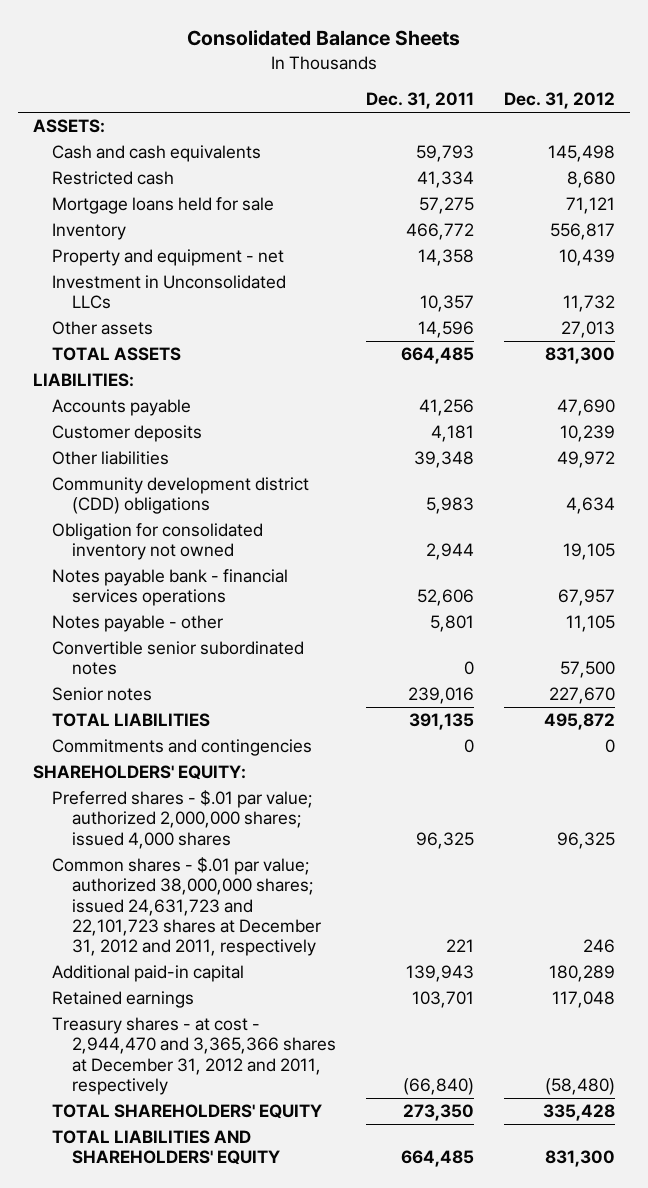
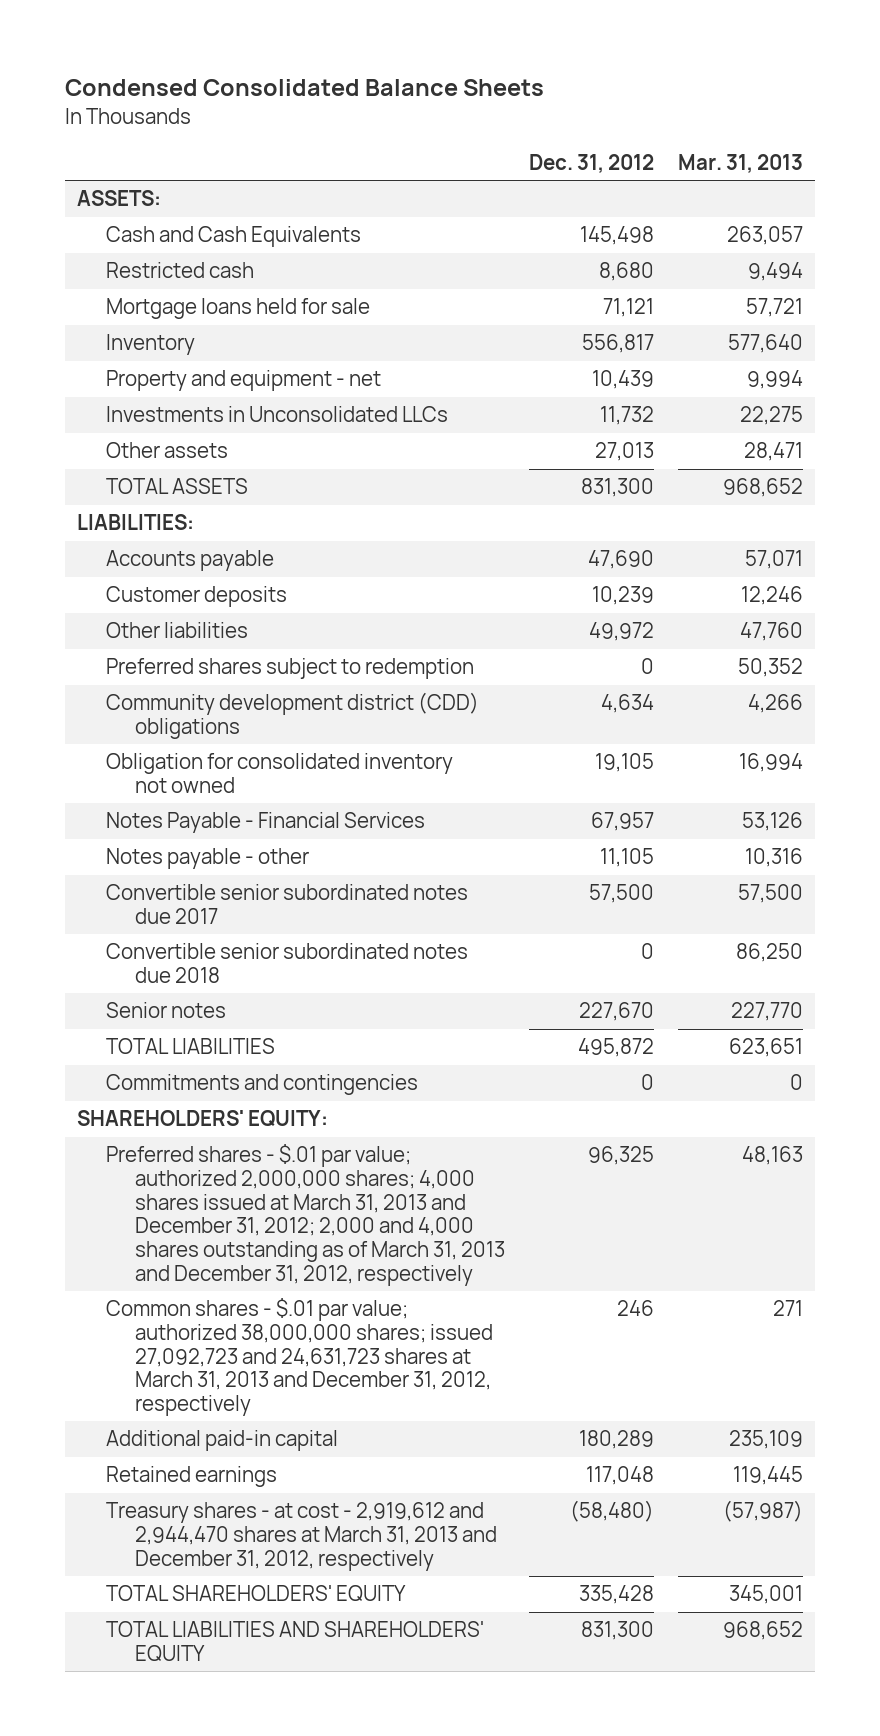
[187,30,461,47] Consolidated Balance Sheets -> [64,79,544,97] Condensed Consolidated Balance Sheets
[366,92,475,110] Dec. 31, 2011 -> none
none -> [678,153,804,173] Mar. 31, 2013
[52,145,262,163] Cash and cash equivalents -> [105,226,361,248] Cash and Cash Equivalents
[52,275,287,310] Investment in Unconsolidated LLCs -> [105,406,448,423] Investments in Unconsolidated LLCs
none -> [105,658,474,680] Preferred shares subject to redemption
[52,569,289,607] Notes payable bank - financial services operations -> [105,812,425,834] Notes Payable - Financial Services
[52,641,305,676] Convertible senior subordinated notes -> [105,884,468,924] Convertible senior subordinated notes due 2017
none -> [105,943,468,983] Convertible senior subordinated notes due 2018
[52,790,313,849] Preferred shares - $.01 par value; authorized 2,000,000 shares; issued 4,000 shares -> [105,1144,505,1286] Preferred shares - $.01 par value; authorized 2,000,000 shares; 4,000 shares issued at March 31, 2013 and December 31, 2012; 2,000 and 4,000 shares outstanding as of March 31, 2013 and December 31, 2012, respectively
[52,857,321,957] Common shares - $.01 par value; authorized 38,000,000 shares; issued 24,631,723 and 22,101,723 shares at December 31, 2012 and 2011, respectively -> [105,1298,493,1416] Common shares - $.01 par value; authorized 38,000,000 shares; issued 27,092,723 and 24,631,723 shares at March 31, 2013 and December 31, 2012, respectively
[52,1017,336,1096] Treasury shares - at cost - 2,944,470 and 3,365,366 shares at December 31, 2012 and 2011, respectively -> [105,1502,497,1571] Treasury shares - at cost - 2,919,612 and 2,944,470 shares at March 31, 2013 and December 31, 2012, respectively

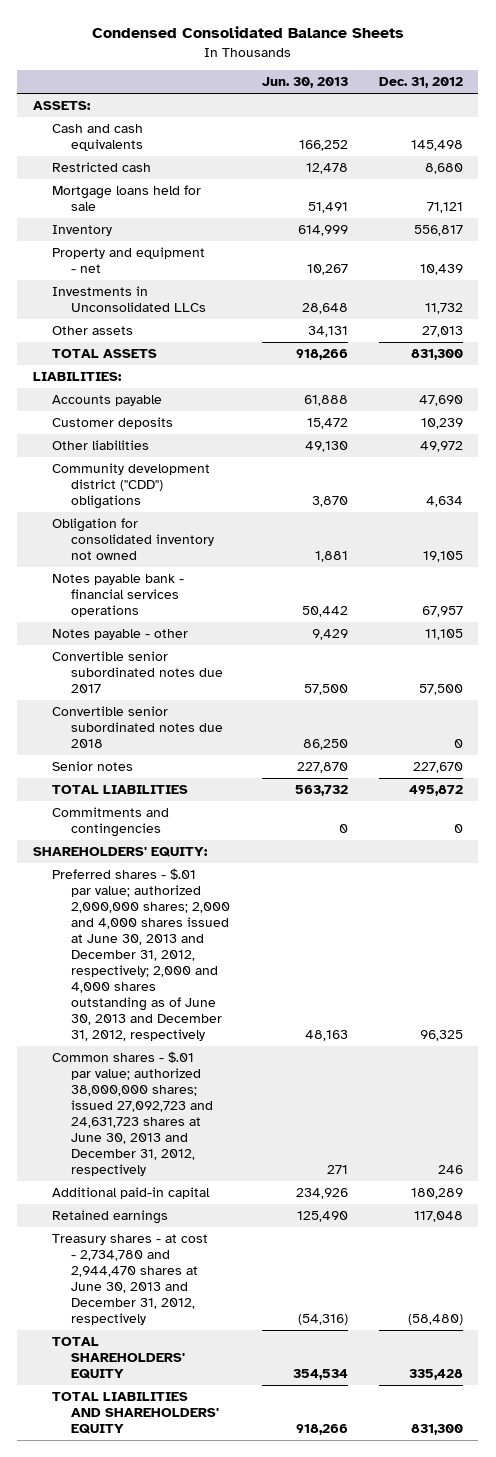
[678,153,804,173] Mar. 31, 2013 -> none
none -> [261,77,348,89] Jun. 30, 2013
[105,226,361,248] Cash and Cash Equivalents -> [52,124,144,152] Cash and cash equivalents
[105,658,474,680] Preferred shares subject to redemption -> none
[105,692,479,739] Community development district (CDD) obligations -> [52,463,211,510] Community development district ("CDD") obligations
[105,812,425,834] Notes Payable - Financial Services -> [52,574,185,618] Notes payable bank - financial services operations
[105,1144,505,1286] Preferred shares - $.01 par value; authorized 2,000,000 shares; 4,000 shares issued at March 31, 2013 and December 31, 2012; 2,000 and 4,000 shares outstanding as of March 31, 2013 and December 31, 2012, respectively -> [52,868,231,1042] Preferred shares - $.01 par value; authorized 2,000,000 shares; 2,000 and 4,000 shares issued at June 30, 2013 and December 31, 2012, respectively; 2,000 and 4,000 shares outstanding as of June 30, 2013 and December 31, 2012, respectively
[105,1298,493,1416] Common shares - $.01 par value; authorized 38,000,000 shares; issued 27,092,723 and 24,631,723 shares at March 31, 2013 and December 31, 2012, respectively -> [52,1051,214,1177] Common shares - $.01 par value; authorized 38,000,000 shares; issued 27,092,723 and 24,631,723 shares at June 30, 2013 and December 31, 2012, respectively
[105,1502,497,1571] Treasury shares - at cost - 2,919,612 and 2,944,470 shares at March 31, 2013 and December 31, 2012, respectively -> [52,1234,209,1326] Treasury shares - at cost - 2,734,780 and 2,944,470 shares at June 30, 2013 and December 31, 2012, respectively

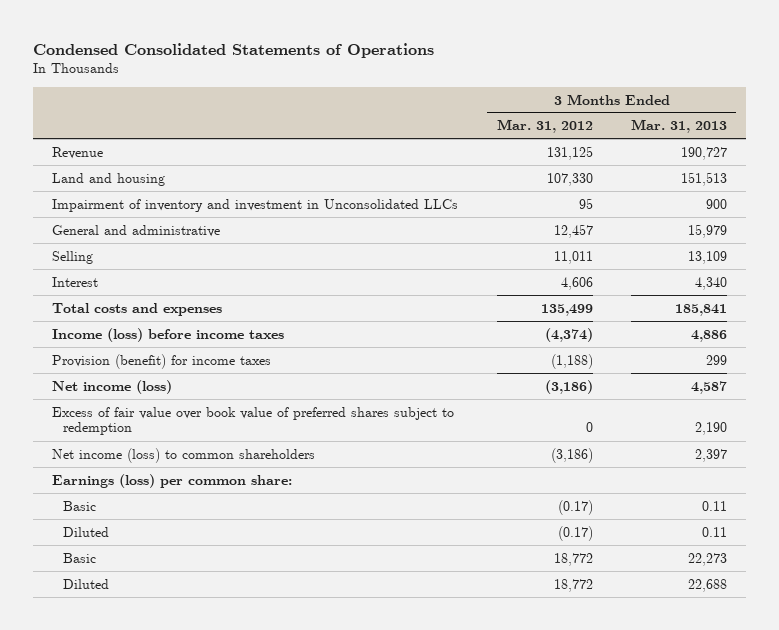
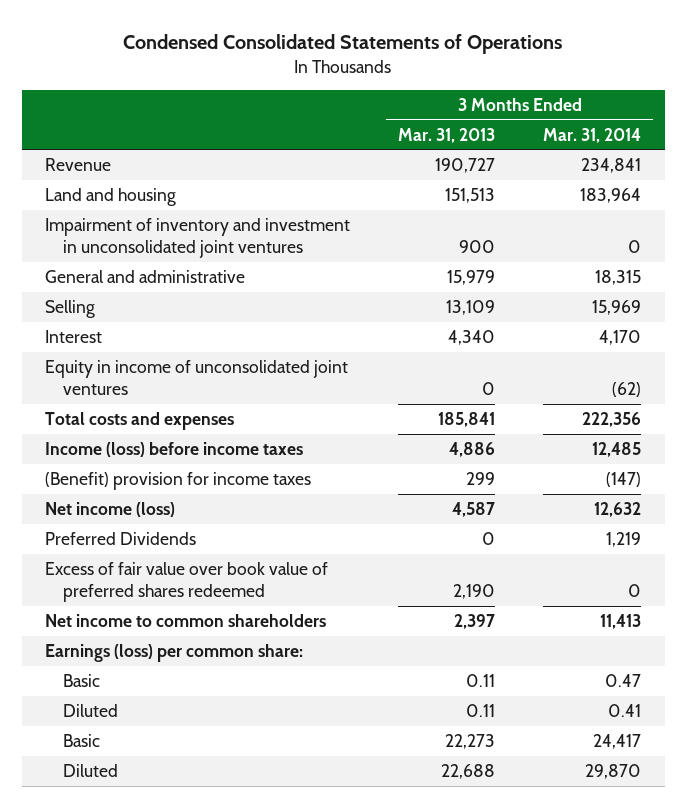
[496,119,593,134] Mar. 31, 2012 -> none
none -> [543,127,642,143] Mar. 31, 2014
[52,198,459,212] Impairment of inventory and investment in Unconsolidated LLCs -> [45,217,351,259] Impairment of inventory and investment in unconsolidated joint ventures
none -> [45,359,349,396] Equity in income of unconsolidated joint ventures
[52,353,272,369] Provision (benefit) for income taxes -> [45,471,312,490] (Benefit) provision for income taxes
none -> [45,531,197,545] Preferred Dividends
[52,406,455,436] Excess of fair value over book value of preferred shares subject to redemption -> [45,561,329,603] Excess of fair value over book value of preferred shares redeemed
[52,447,316,463] Net income (loss) to common shareholders -> [45,613,327,627] Net income to common shareholders

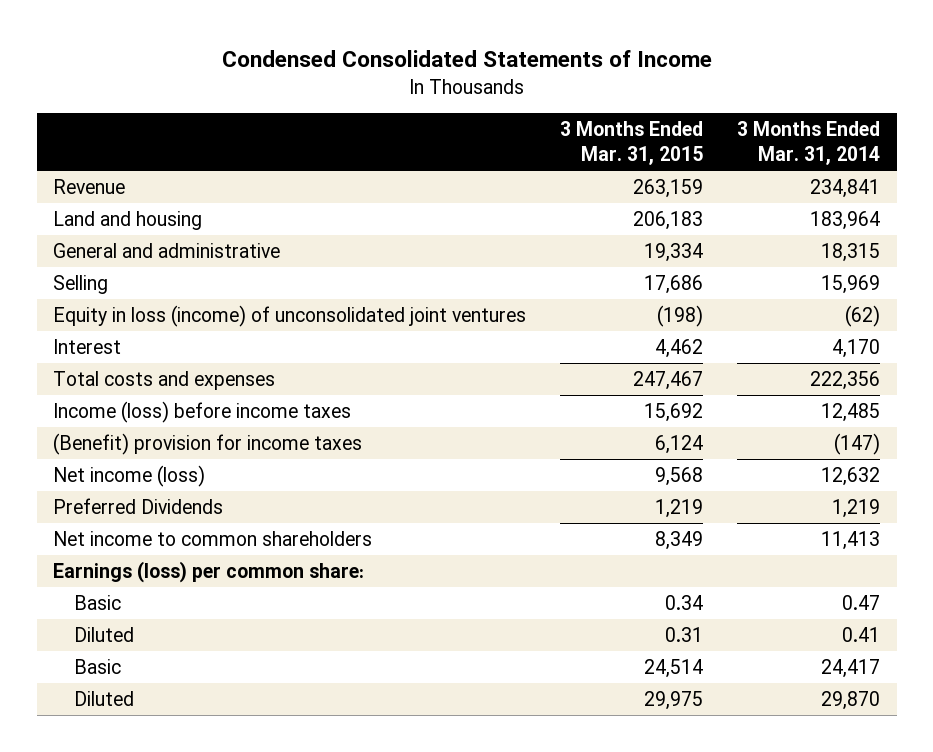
[123,33,563,54] Condensed Consolidated Statements of Operations -> [221,50,712,68] Condensed Consolidated Statements of Income
[398,127,496,143] Mar. 31, 2013 -> none
none -> [560,121,704,166] 3 Months Ended Mar. 31, 2015
[45,217,351,259] Impairment of inventory and investment in unconsolidated joint ventures -> none
none -> [53,304,527,327] Equity in loss (income) of unconsolidated joint ventures
[45,359,349,396] Equity in income of unconsolidated joint ventures -> none
[45,561,329,603] Excess of fair value over book value of preferred shares redeemed -> none

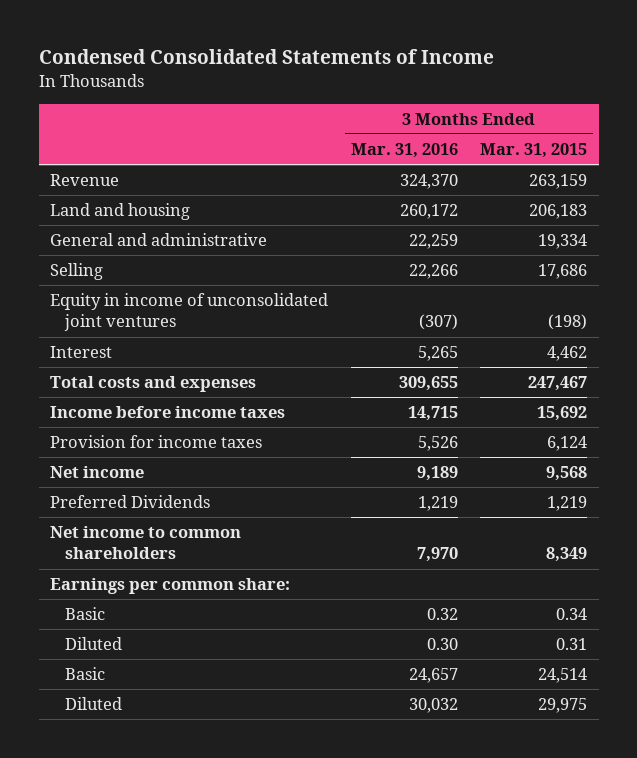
[736,121,880,166] 3 Months Ended Mar. 31, 2014 -> none
none -> [350,143,458,159] Mar. 31, 2016
[53,304,527,327] Equity in loss (income) of unconsolidated joint ventures -> [49,293,328,332] Equity in income of unconsolidated joint ventures
[53,400,352,423] Income (loss) before income taxes -> [49,406,285,419] Income before income taxes
[53,432,363,455] (Benefit) provision for income taxes -> [49,435,262,449] Provision for income taxes
[53,464,206,487] Net income (loss) -> [49,466,144,479] Net income
[53,560,365,583] Earnings (loss) per common share: -> [49,578,290,595] Earnings per common share:

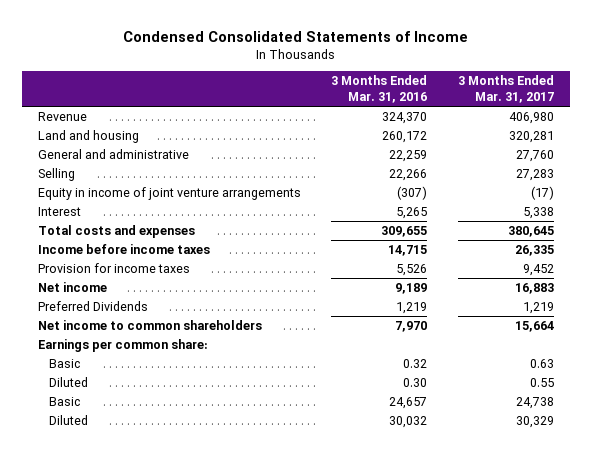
[480,143,588,159] Mar. 31, 2015 -> none
none -> [458,75,555,103] 3 Months Ended Mar. 31, 2017
[49,293,328,332] Equity in income of unconsolidated joint ventures -> [37,187,301,201] Equity in income of joint venture arrangements

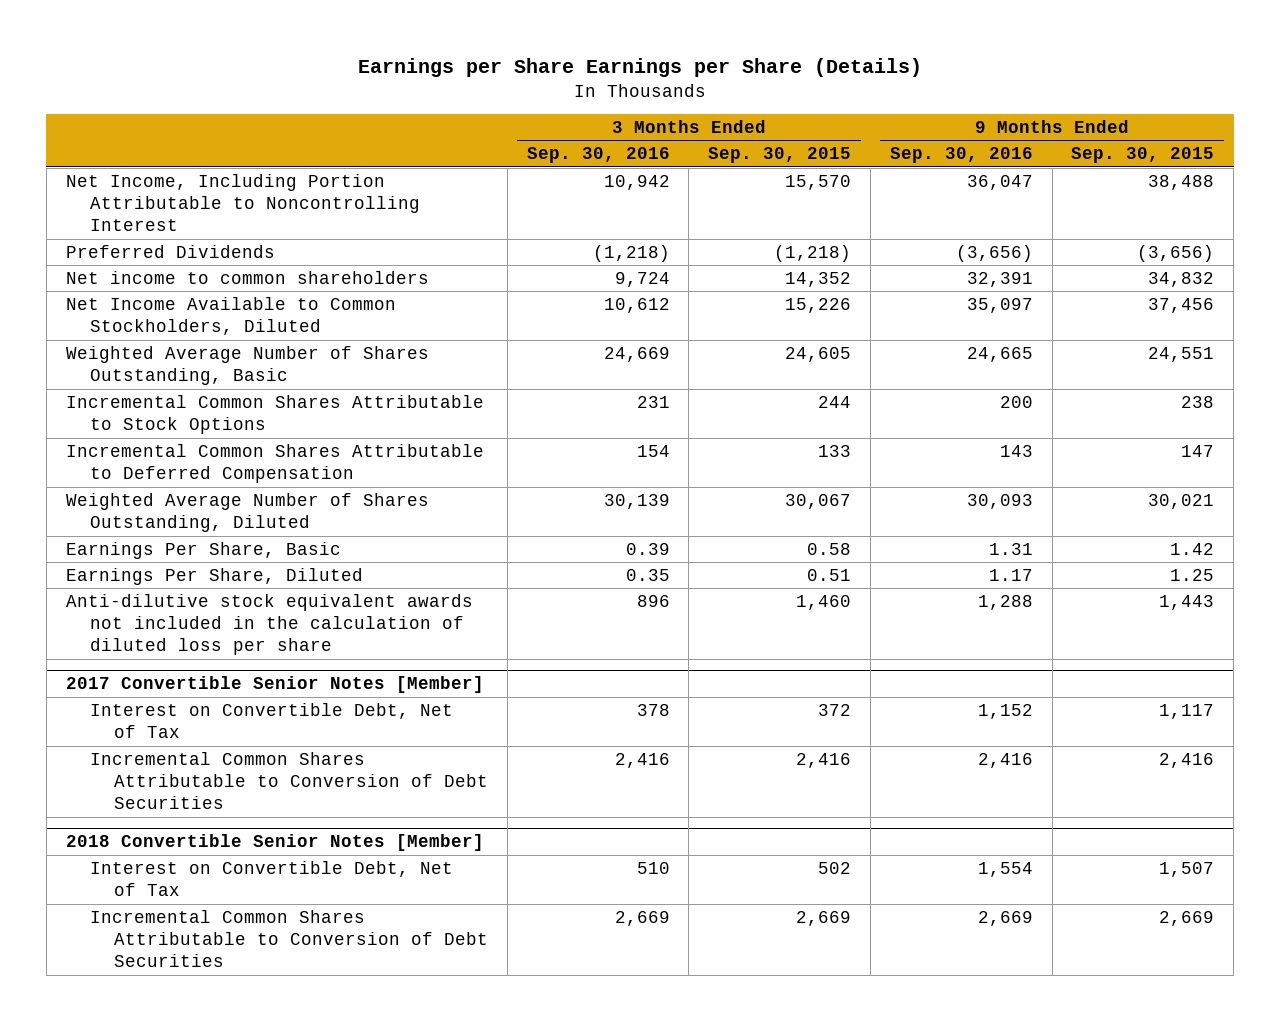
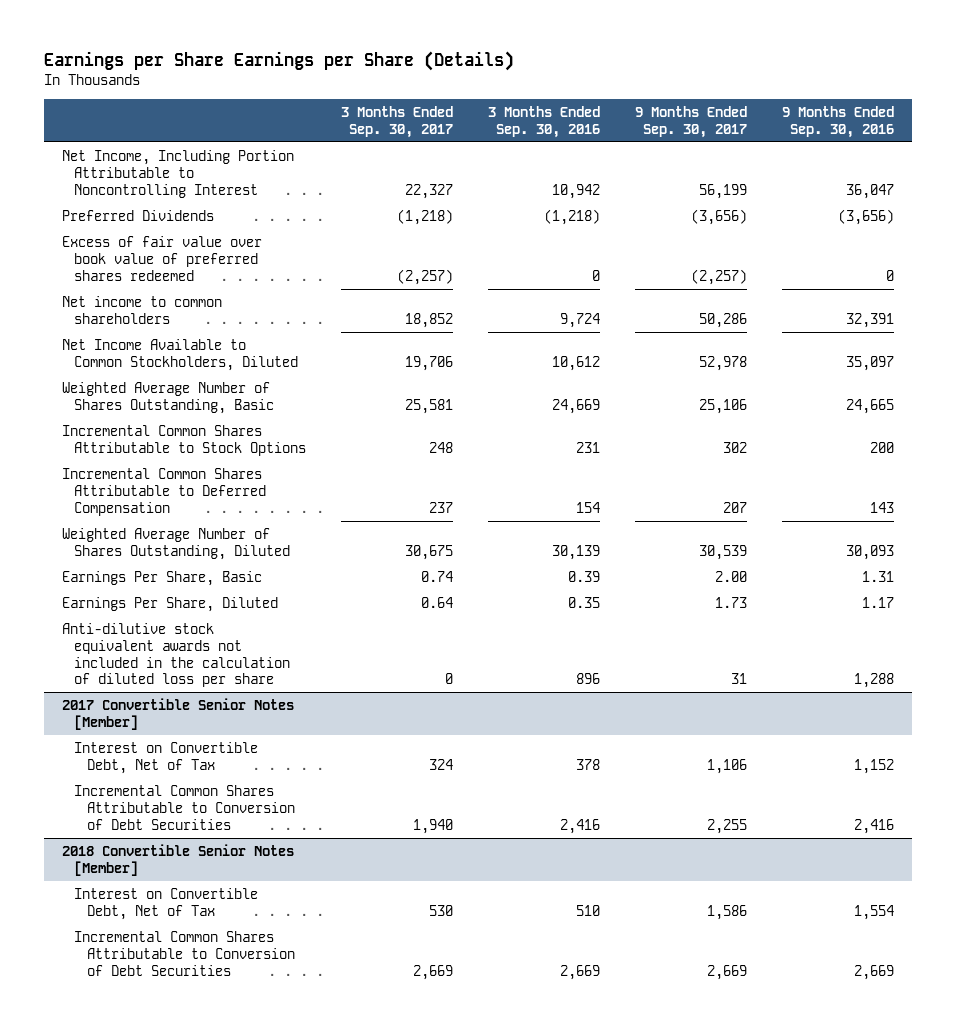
[708,147,852,164] Sep. 30, 2015 -> none
[1071,147,1215,164] Sep. 30, 2015 -> none
none -> [341,106,454,139] 3 Months Ended Sep. 30, 2017
none -> [635,106,748,139] 9 Months Ended Sep. 30, 2017
none -> [61,235,262,281] Excess of fair value over book value of preferred shares redeemed

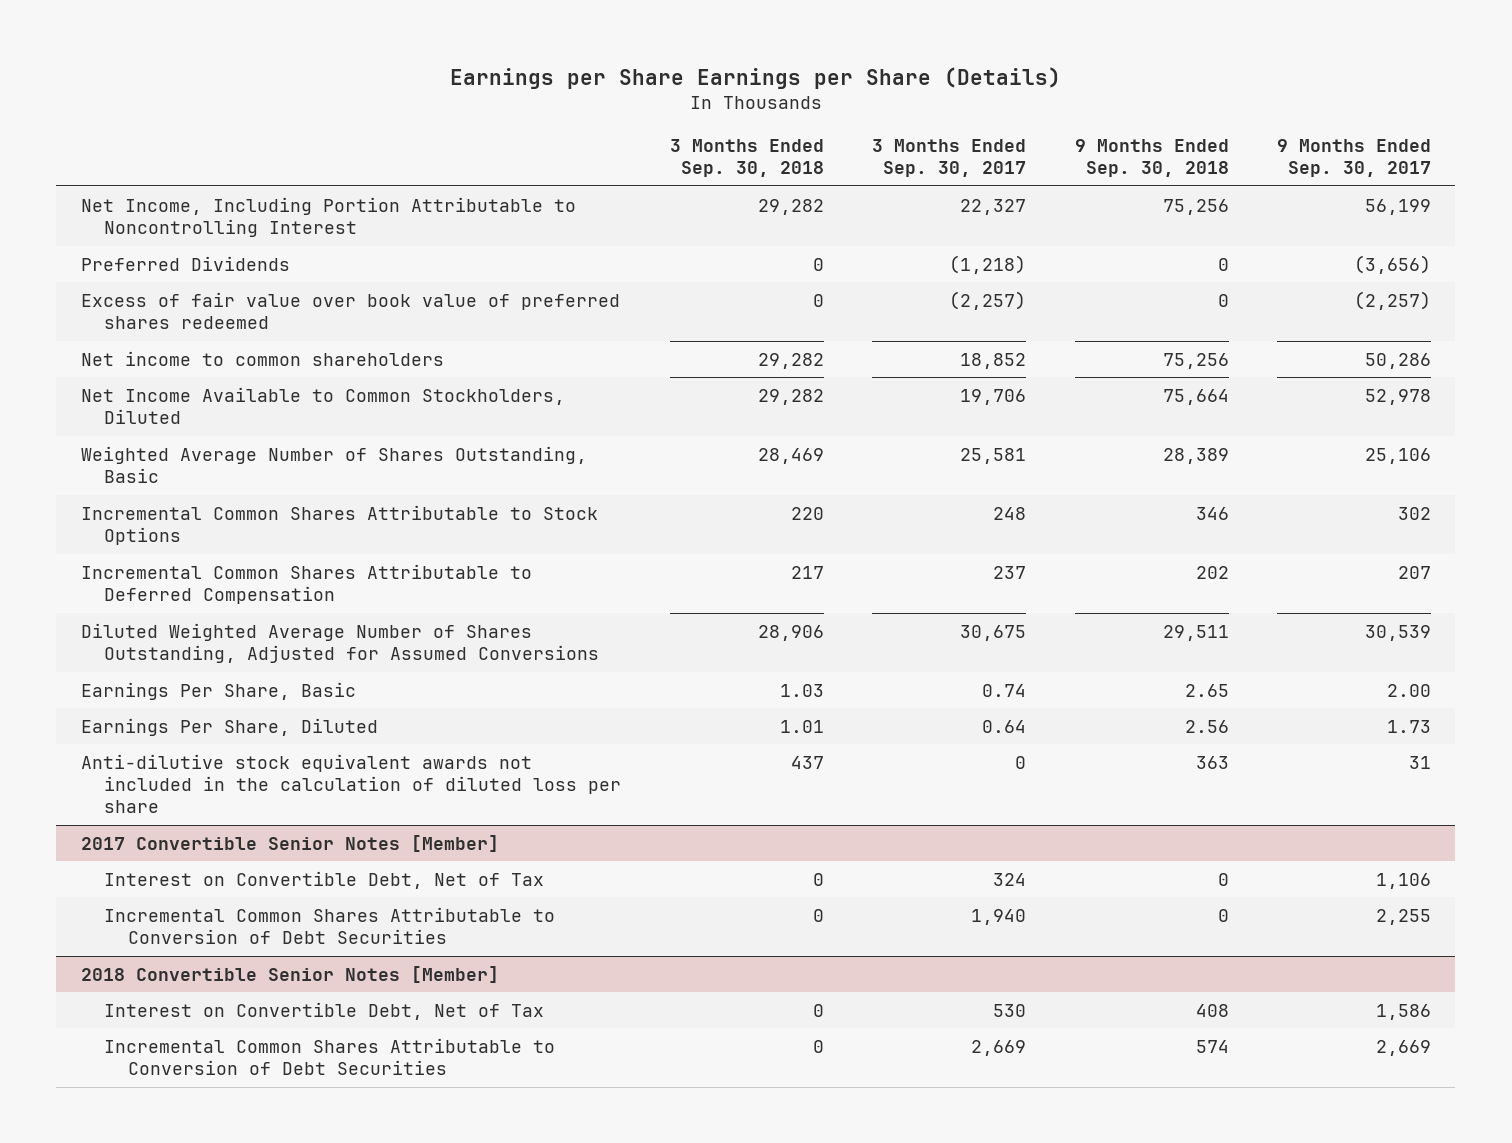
[488,106,601,139] 3 Months Ended Sep. 30, 2016 -> none
[782,106,895,139] 9 Months Ended Sep. 30, 2016 -> none
none -> [669,139,824,178] 3 Months Ended Sep. 30, 2018
none -> [1074,139,1229,178] 9 Months Ended Sep. 30, 2018
[61,527,291,560] Weighted Average Number of Shares Outstanding, Diluted -> [80,622,600,664] Diluted Weighted Average Number of Shares Outstanding, Adjusted for Assumed Conversions

